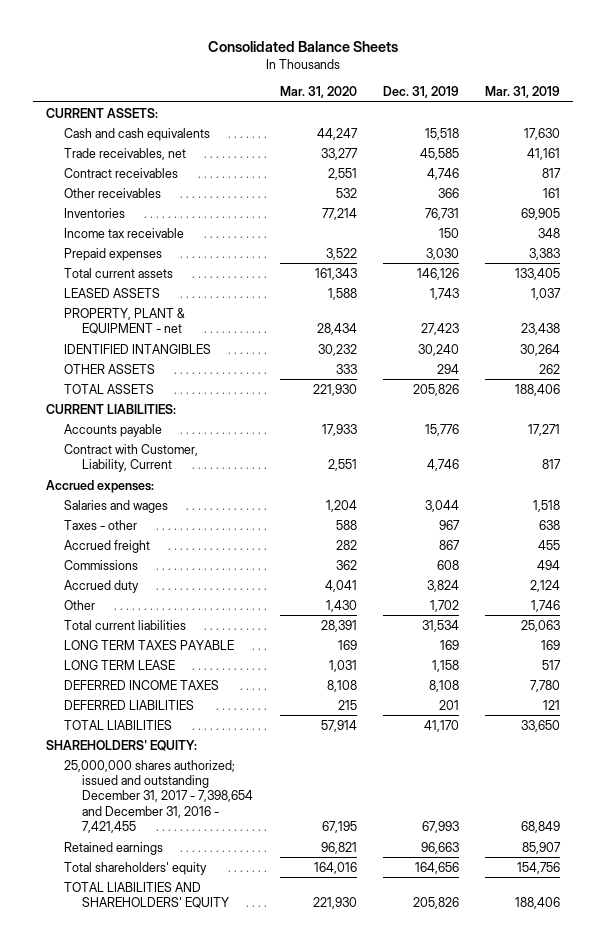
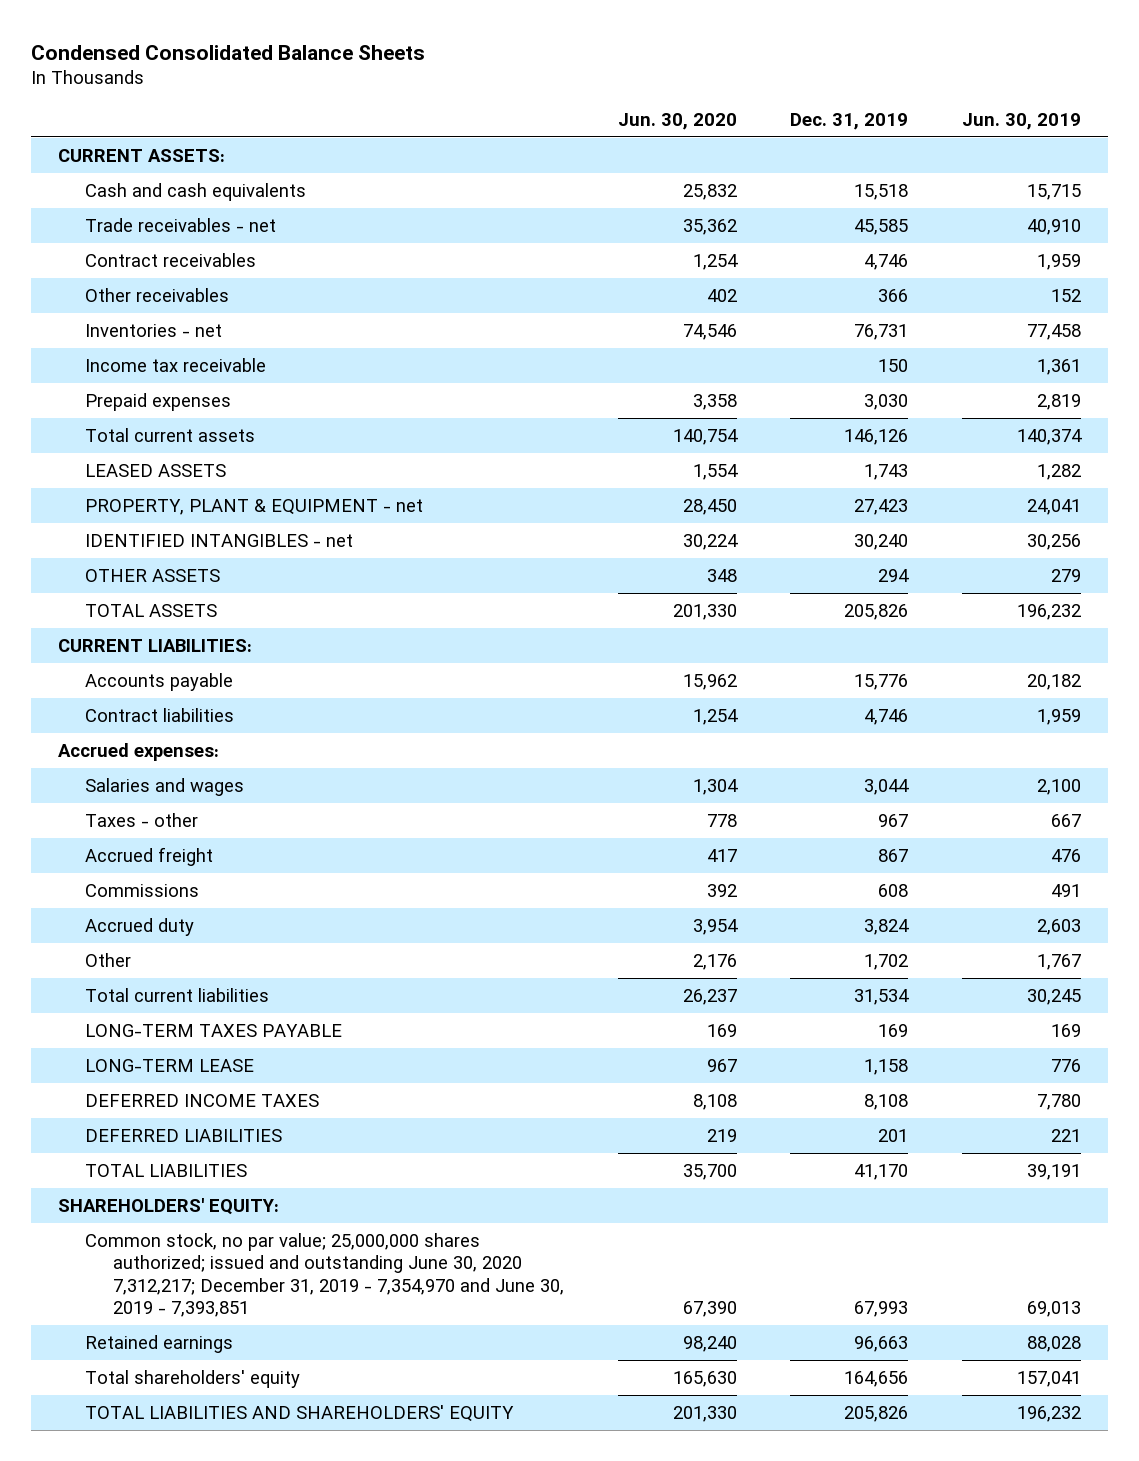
[207,41,398,53] Consolidated Balance Sheets -> [31,44,426,60] Condensed Consolidated Balance Sheets
[279,86,357,99] Mar. 31, 2020 -> none
[484,86,560,99] Mar. 31, 2019 -> none
none -> [617,113,737,131] Jun. 30, 2020
none -> [962,113,1082,131] Jun. 30, 2019
[64,147,187,160] Trade receivables, net -> [85,217,277,232] Trade receivables - net
[64,207,126,218] Inventories -> [85,323,223,337] Inventories - net
[64,343,212,354] IDENTIFIED INTANGIBLES -> [85,533,354,547] IDENTIFIED INTANGIBLES - net
[64,443,199,473] Contract with Customer, Liability, Current -> [85,707,235,722] Contract liabilities
[64,639,235,650] LONG TERM TAXES PAYABLE -> [85,1023,343,1037] LONG-TERM TAXES PAYABLE
[64,659,176,670] LONG TERM LEASE -> [85,1058,255,1072] LONG-TERM LEASE
[64,759,254,834] 25,000,000 shares authorized; issued and outstanding December 31, 2017 - 7,398,654 and December 31, 2016 - 7,421,455 -> [85,1232,564,1318] Common stock, no par value; 25,000,000 shares authorized; issued and outstanding June 30, 2020 7,312,217; December 31, 2019 - 7,354,970 and June 30, 2019 - 7,393,851

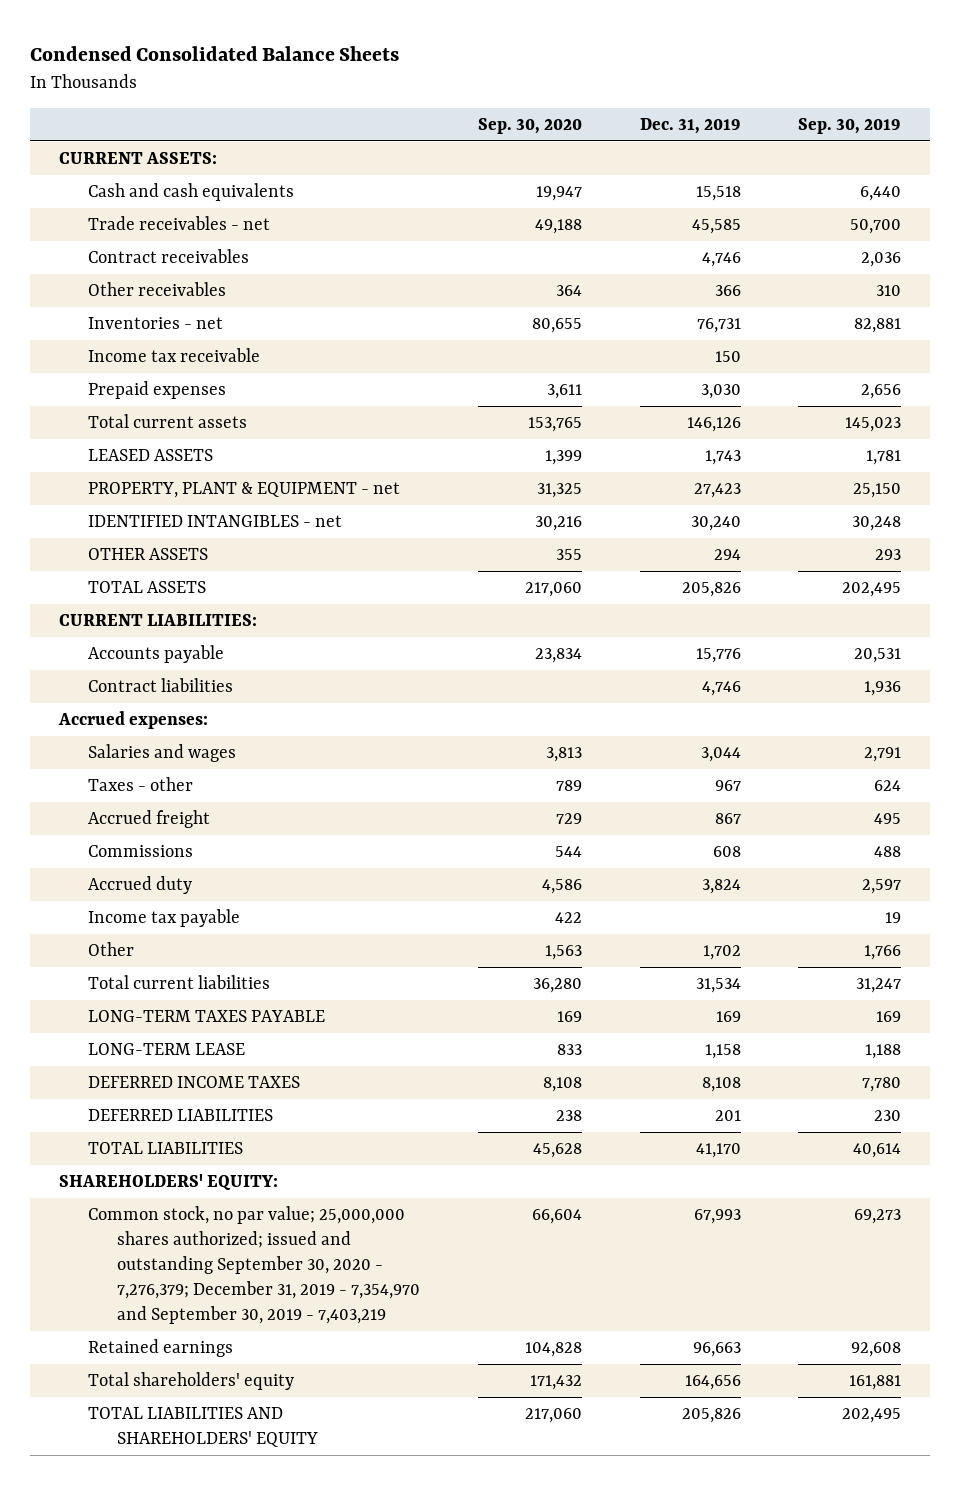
[617,113,737,131] Jun. 30, 2020 -> none
[962,113,1082,131] Jun. 30, 2019 -> none
none -> [477,118,582,135] Sep. 30, 2020
none -> [798,118,902,135] Sep. 30, 2019
none -> [88,909,241,928] Income tax payable
[85,1232,564,1318] Common stock, no par value; 25,000,000 shares authorized; issued and outstanding June 30, 2020 7,312,217; December 31, 2019 - 7,354,970 and June 30, 2019 - 7,393,851 -> [88,1206,421,1324] Common stock, no par value; 25,000,000 shares authorized; issued and outstanding September 30, 2020 - 7,276,379; December 31, 2019 - 7,354,970 and September 30, 2019 - 7,403,219

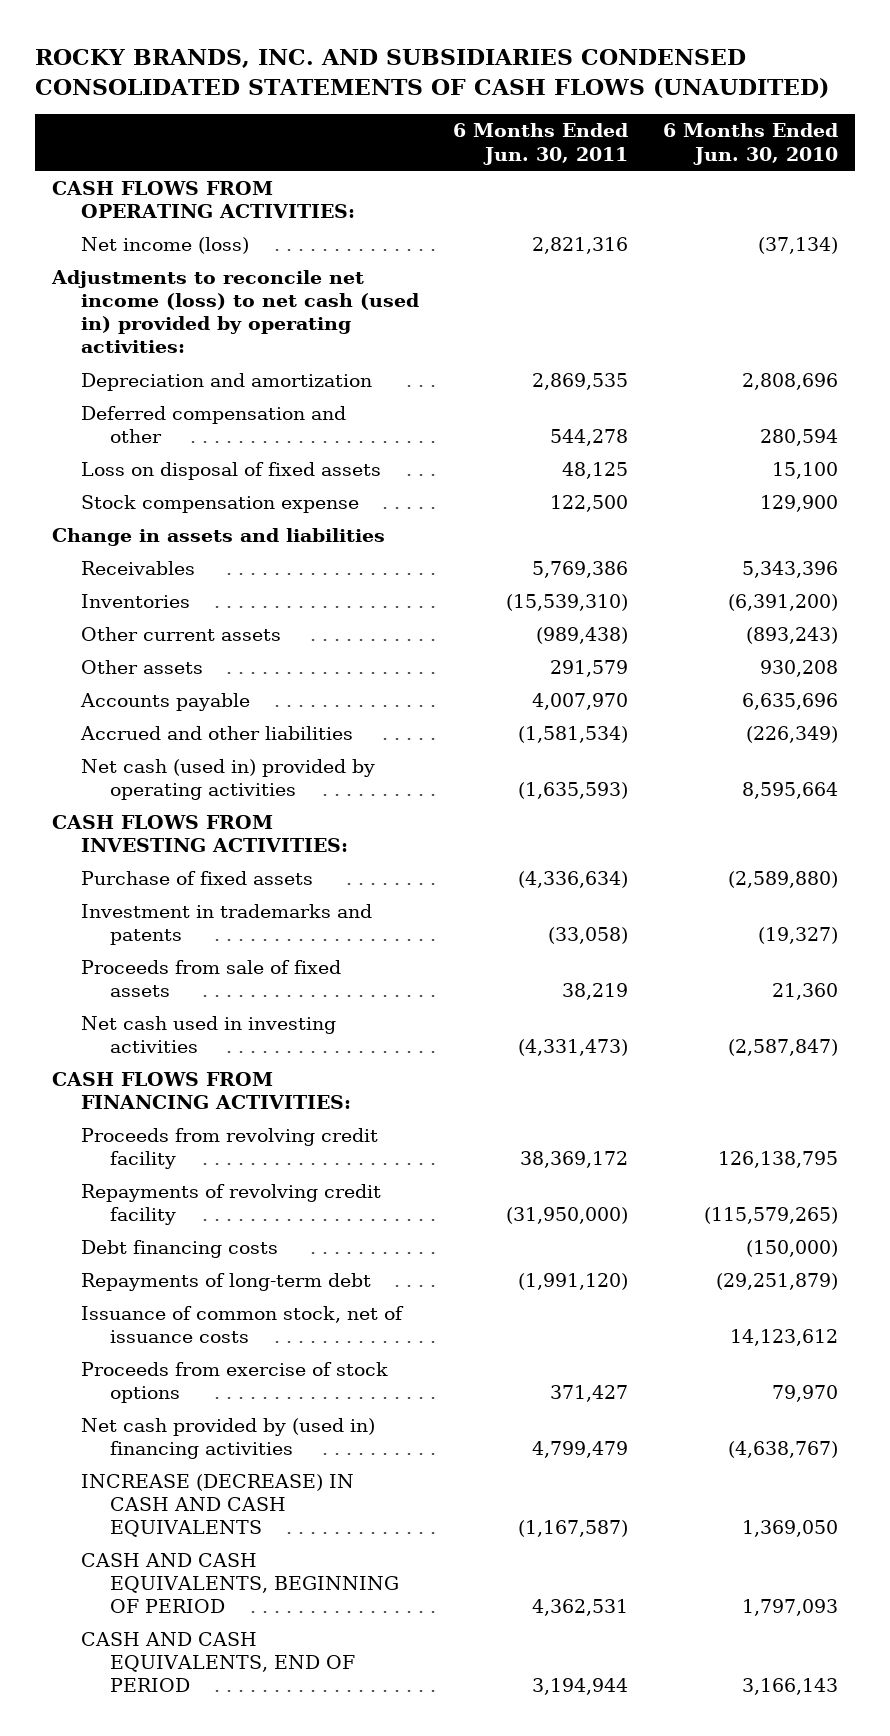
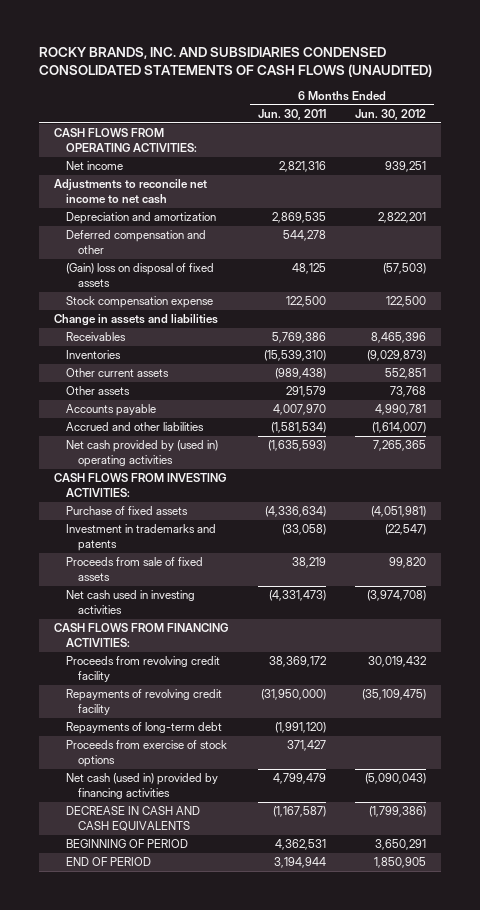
[662,123,838,165] 6 Months Ended Jun. 30, 2010 -> none
none -> [355,109,427,121] Jun. 30, 2012
[51,269,420,353] Adjustments to reconcile net income (loss) to net cash (used in) provided by operating activities: -> none
[81,236,250,254] Net income (loss) -> [66,161,124,171] Net income
none -> [54,179,208,204] Adjustments to reconcile net income to net cash
[81,461,382,480] Loss on disposal of fixed assets -> [66,263,215,287] (Gain) loss on disposal of fixed assets
[81,758,376,800] Net cash (used in) provided by operating activities -> [66,440,219,467] Net cash provided by (used in) operating activities
[81,1239,279,1258] Debt financing costs -> none
[81,1305,405,1343] Issuance of common stock, net of issuance costs -> none
[81,1417,376,1459] Net cash provided by (used in) financing activities -> [66,773,219,799] Net cash (used in) provided by financing activities
[81,1473,355,1537] INCREASE (DECREASE) IN CASH AND CASH EQUIVALENTS -> [66,806,201,831] DECREASE IN CASH AND CASH EQUIVALENTS
[81,1552,400,1613] CASH AND CASH EQUIVALENTS, BEGINNING OF PERIOD -> [66,839,189,849] BEGINNING OF PERIOD
[81,1631,356,1692] CASH AND CASH EQUIVALENTS, END OF PERIOD -> [66,857,152,867] END OF PERIOD

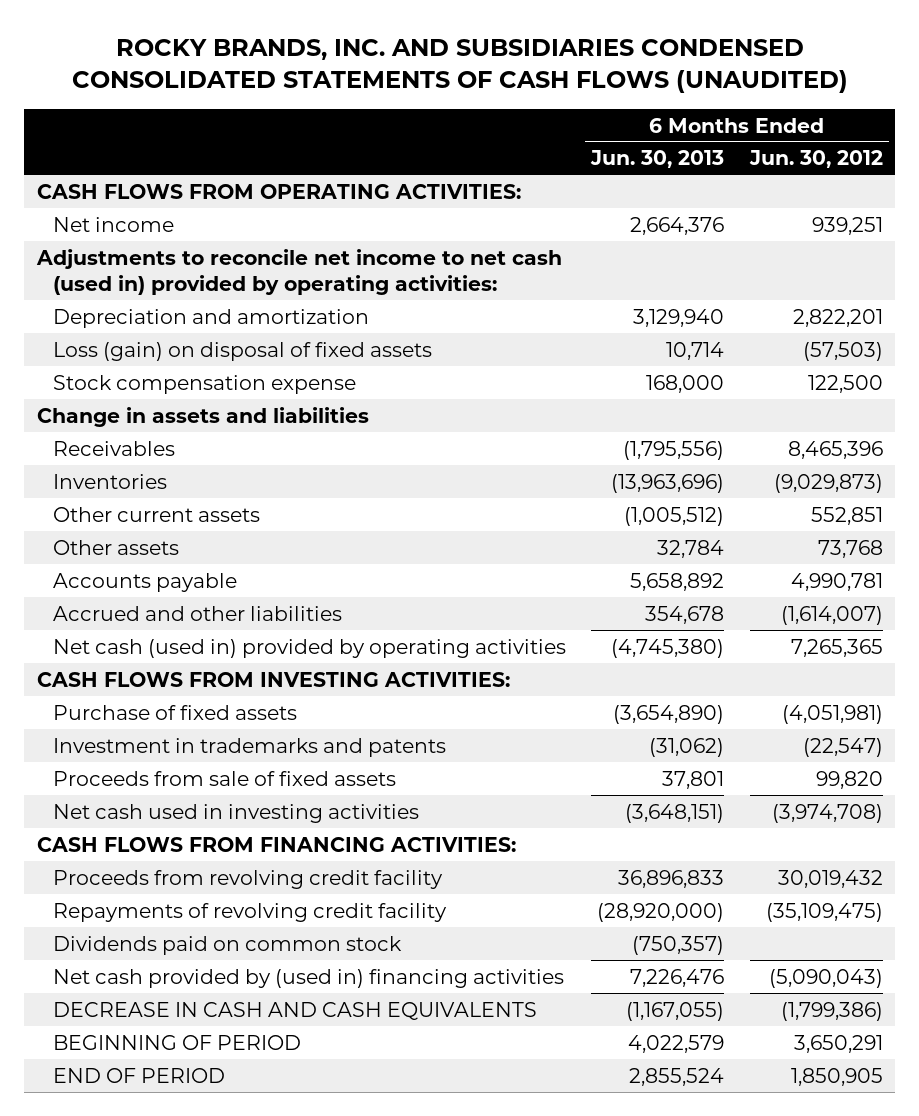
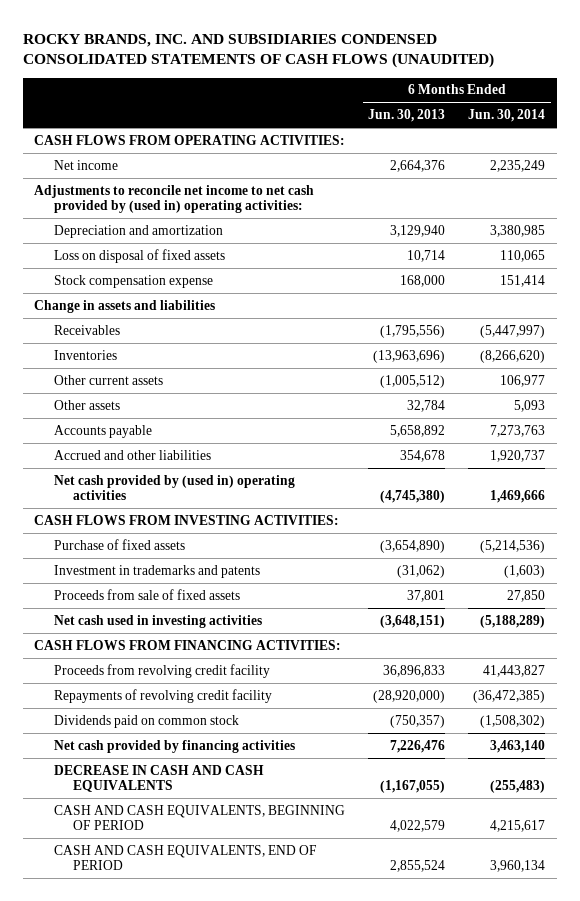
[748,150,883,169] Jun. 30, 2012 -> none
none -> [468,109,546,123] Jun. 30, 2014
[35,248,562,295] Adjustments to reconcile net income to net cash (used in) provided by operating activities: -> [34,184,315,214] Adjustments to reconcile net income to net cash provided by (used in) operating activities:
[52,341,432,361] Loss (gain) on disposal of fixed assets -> [53,248,225,263] Loss on disposal of fixed assets
[52,638,566,658] Net cash (used in) provided by operating activities -> [53,474,295,501] Net cash provided by (used in) operating activities
[52,968,564,988] Net cash provided by (used in) financing activities -> [53,739,295,753] Net cash provided by financing activities
[52,1034,301,1050] BEGINNING OF PERIOD -> [53,804,345,831] CASH AND CASH EQUIVALENTS, BEGINNING OF PERIOD
[52,1067,225,1083] END OF PERIOD -> [53,844,317,871] CASH AND CASH EQUIVALENTS, END OF PERIOD

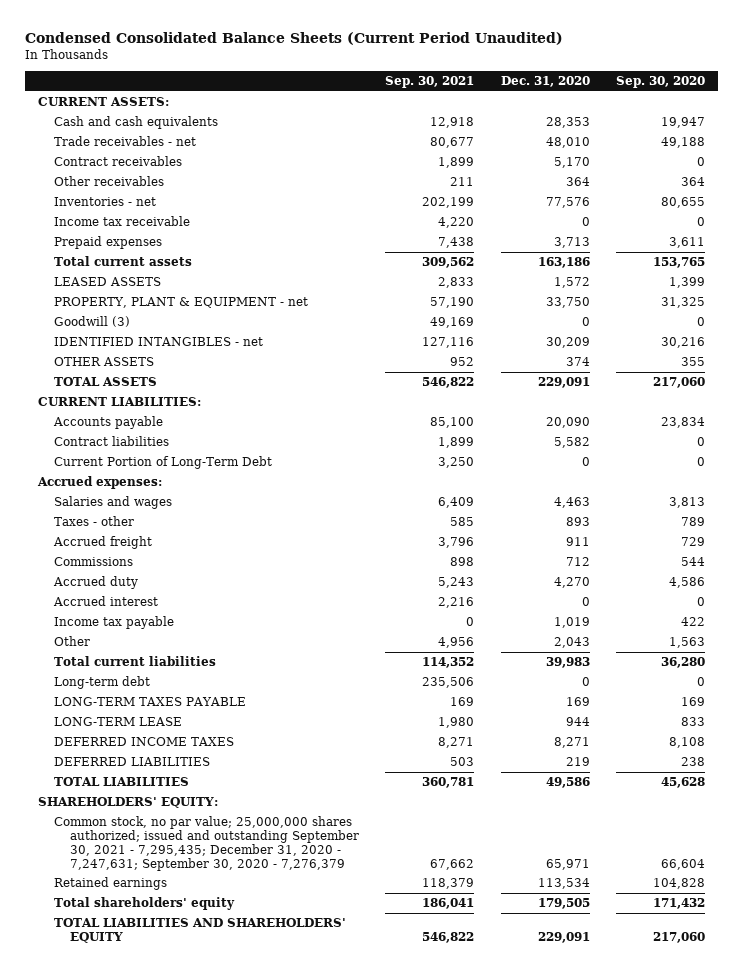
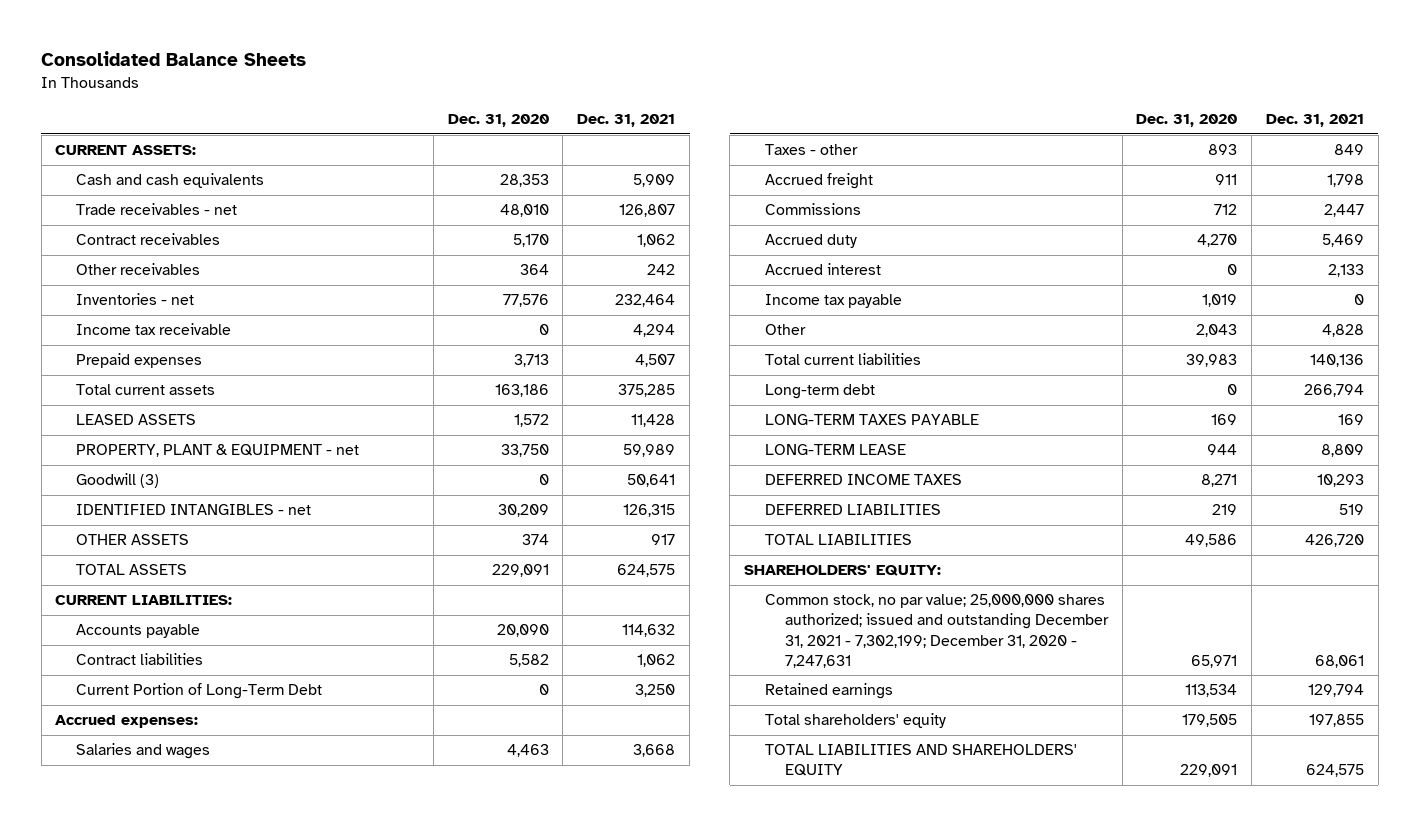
[24,32,563,46] Condensed Consolidated Balance Sheets (Current Period Unaudited) -> [41,51,307,67] Consolidated Balance Sheets
[385,76,475,89] Sep. 30, 2021 -> none
[615,76,705,89] Sep. 30, 2020 -> none
none -> [577,114,676,128] Dec. 31, 2021
[53,816,360,871] Common stock, no par value; 25,000,000 shares authorized; issued and outstanding September 30, 2021 - 7,295,435; December 31, 2020 - 7,247,631; September 30, 2020 - 7,276,379 -> [764,594,1109,668] Common stock, no par value; 25,000,000 shares authorized; issued and outstanding December 31, 2021 - 7,302,199; December 31, 2020 - 7,247,631

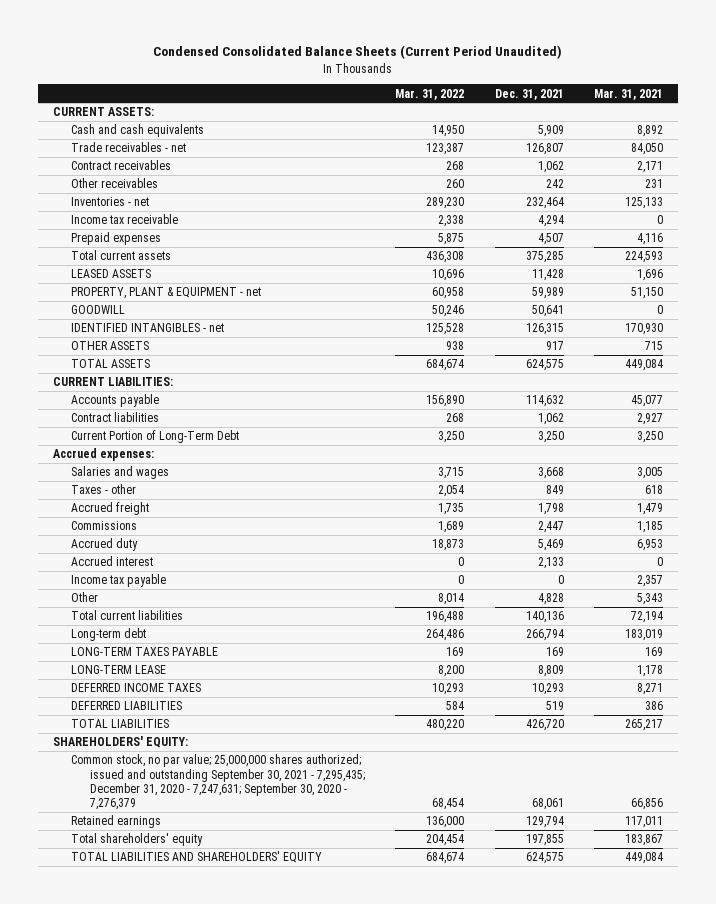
[41,51,307,67] Consolidated Balance Sheets -> [153,45,563,60] Condensed Consolidated Balance Sheets (Current Period Unaudited)
[447,114,549,128] Dec. 31, 2020 -> none
none -> [395,88,465,100] Mar. 31, 2022
none -> [593,88,663,100] Mar. 31, 2021
[75,473,159,489] Goodwill (3) -> [71,305,126,315] GOODWILL
[764,594,1109,668] Common stock, no par value; 25,000,000 shares authorized; issued and outstanding December 31, 2021 - 7,302,199; December 31, 2020 - 7,247,631 -> [71,754,365,811] Common stock, no par value; 25,000,000 shares authorized; issued and outstanding September 30, 2021 - 7,295,435; December 31, 2020 - 7,247,631; September 30, 2020 - 7,276,379

